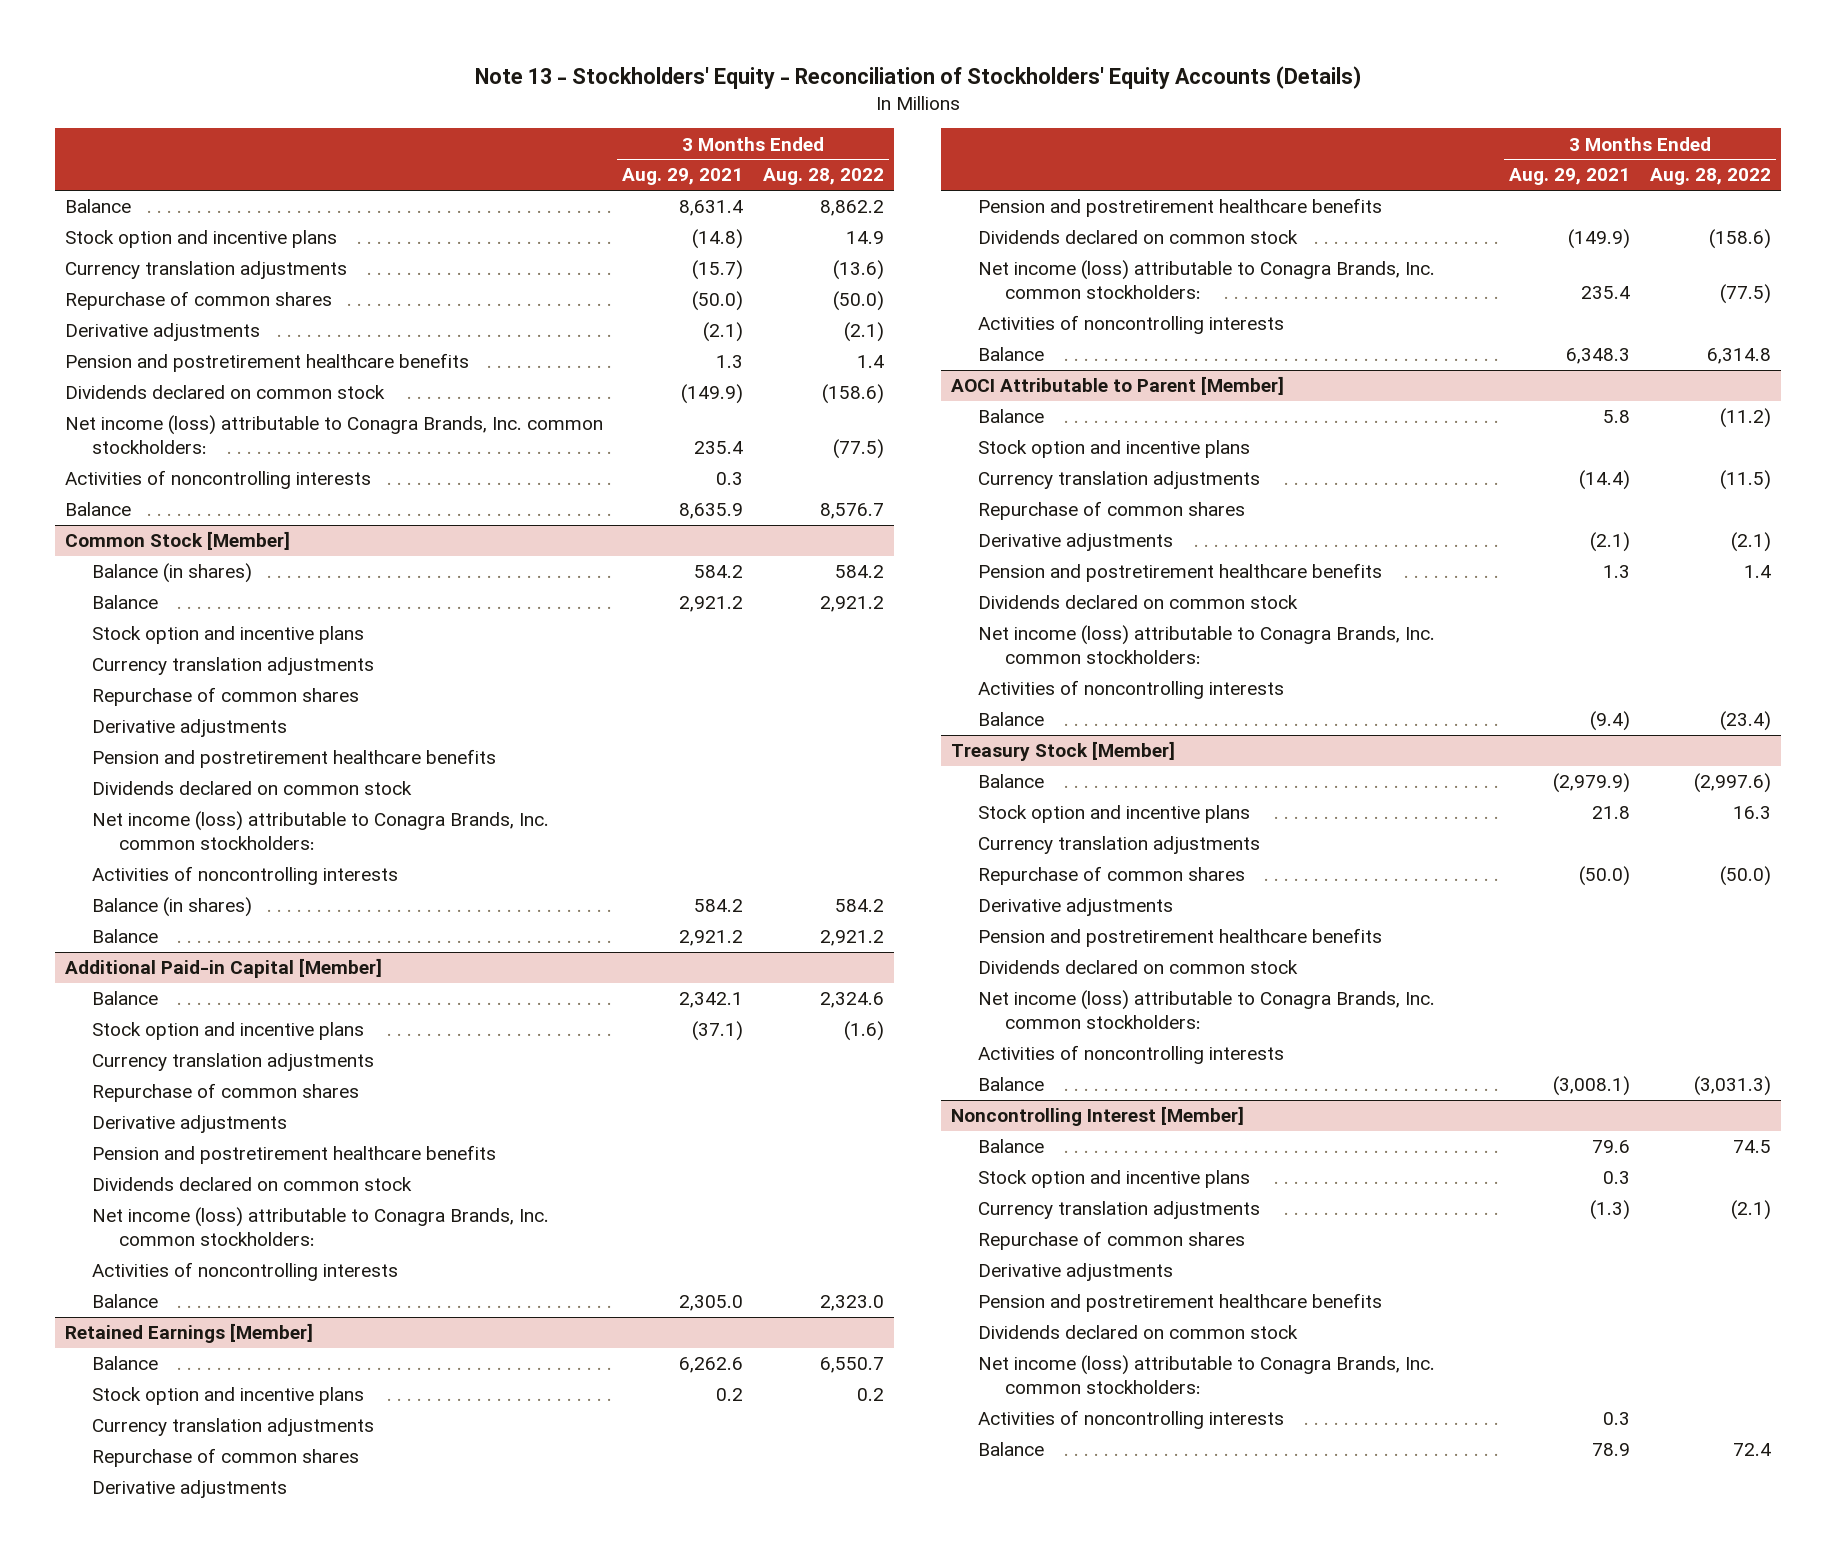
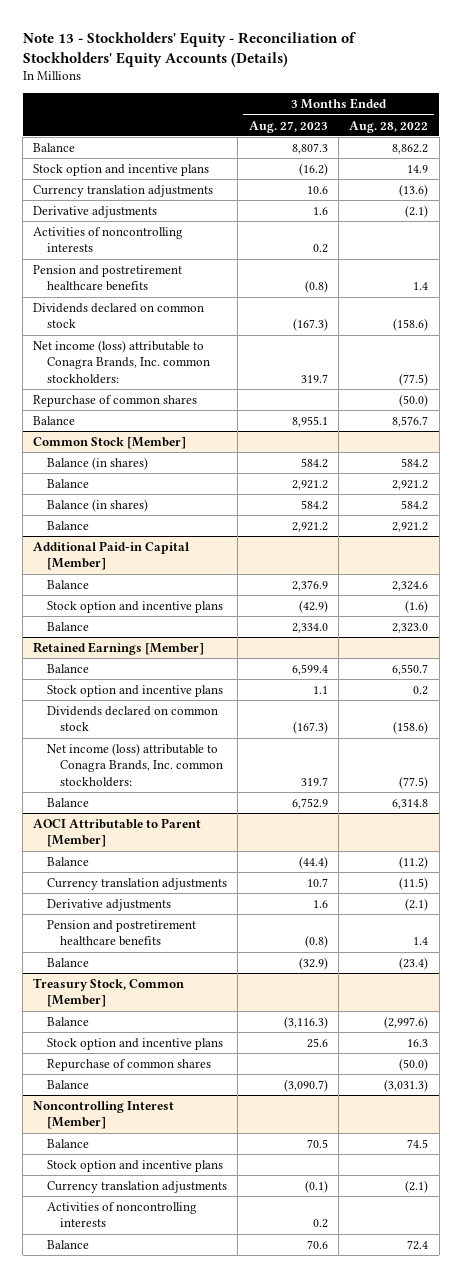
[622,168,744,186] Aug. 29, 2021 -> none
none -> [248,120,328,133] Aug. 27, 2023
[64,470,371,490] Activities of noncontrolling interests -> [33,226,184,253] Activities of noncontrolling interests
[64,291,332,311] Repurchase of common shares -> [33,394,198,407] Repurchase of common shares
[91,626,364,645] Stock option and incentive plans -> none
[91,657,374,676] Currency translation adjustments -> none
[91,687,359,707] Repurchase of common shares -> none
[91,719,287,738] Derivative adjustments -> none
[91,749,496,769] Pension and postretirement healthcare benefits -> none
[91,781,412,796] Dividends declared on common stock -> none
[91,811,549,850] Net income (loss) attributable to Conagra Brands, Inc. common stockholders: -> none
[91,866,398,886] Activities of noncontrolling interests -> none
[91,1053,374,1072] Currency translation adjustments -> none
[91,1083,359,1103] Repurchase of common shares -> none
[91,1115,287,1134] Derivative adjustments -> none
[91,1145,496,1165] Pension and postretirement healthcare benefits -> none
[91,1177,412,1192] Dividends declared on common stock -> none
[91,1207,549,1246] Net income (loss) attributable to Conagra Brands, Inc. common stockholders: -> none
[91,1262,398,1282] Activities of noncontrolling interests -> none
[91,1418,374,1437] Currency translation adjustments -> none
[91,1448,359,1468] Repurchase of common shares -> none
[91,1480,287,1499] Derivative adjustments -> none
[978,198,1383,218] Pension and postretirement healthcare benefits -> none
[978,315,1285,335] Activities of noncontrolling interests -> none
[978,440,1251,459] Stock option and incentive plans -> none
[978,501,1246,521] Repurchase of common shares -> none
[978,595,1299,610] Dividends declared on common stock -> none
[978,625,1436,664] Net income (loss) attributable to Conagra Brands, Inc. common stockholders: -> none
[978,680,1285,700] Activities of noncontrolling interests -> none
[951,741,1176,762] Treasury Stock [Member] -> [33,977,185,1008] Treasury Stock, Common [Member]
[978,836,1261,855] Currency translation adjustments -> none
[978,898,1174,917] Derivative adjustments -> none
[978,928,1383,948] Pension and postretirement healthcare benefits -> none
[978,960,1299,975] Dividends declared on common stock -> none
[978,990,1436,1029] Net income (loss) attributable to Conagra Brands, Inc. common stockholders: -> none
[978,1045,1285,1065] Activities of noncontrolling interests -> none
[978,1231,1246,1251] Repurchase of common shares -> none
[978,1263,1174,1282] Derivative adjustments -> none
[978,1293,1383,1313] Pension and postretirement healthcare benefits -> none
[978,1325,1299,1340] Dividends declared on common stock -> none
[978,1355,1436,1394] Net income (loss) attributable to Conagra Brands, Inc. common stockholders: -> none

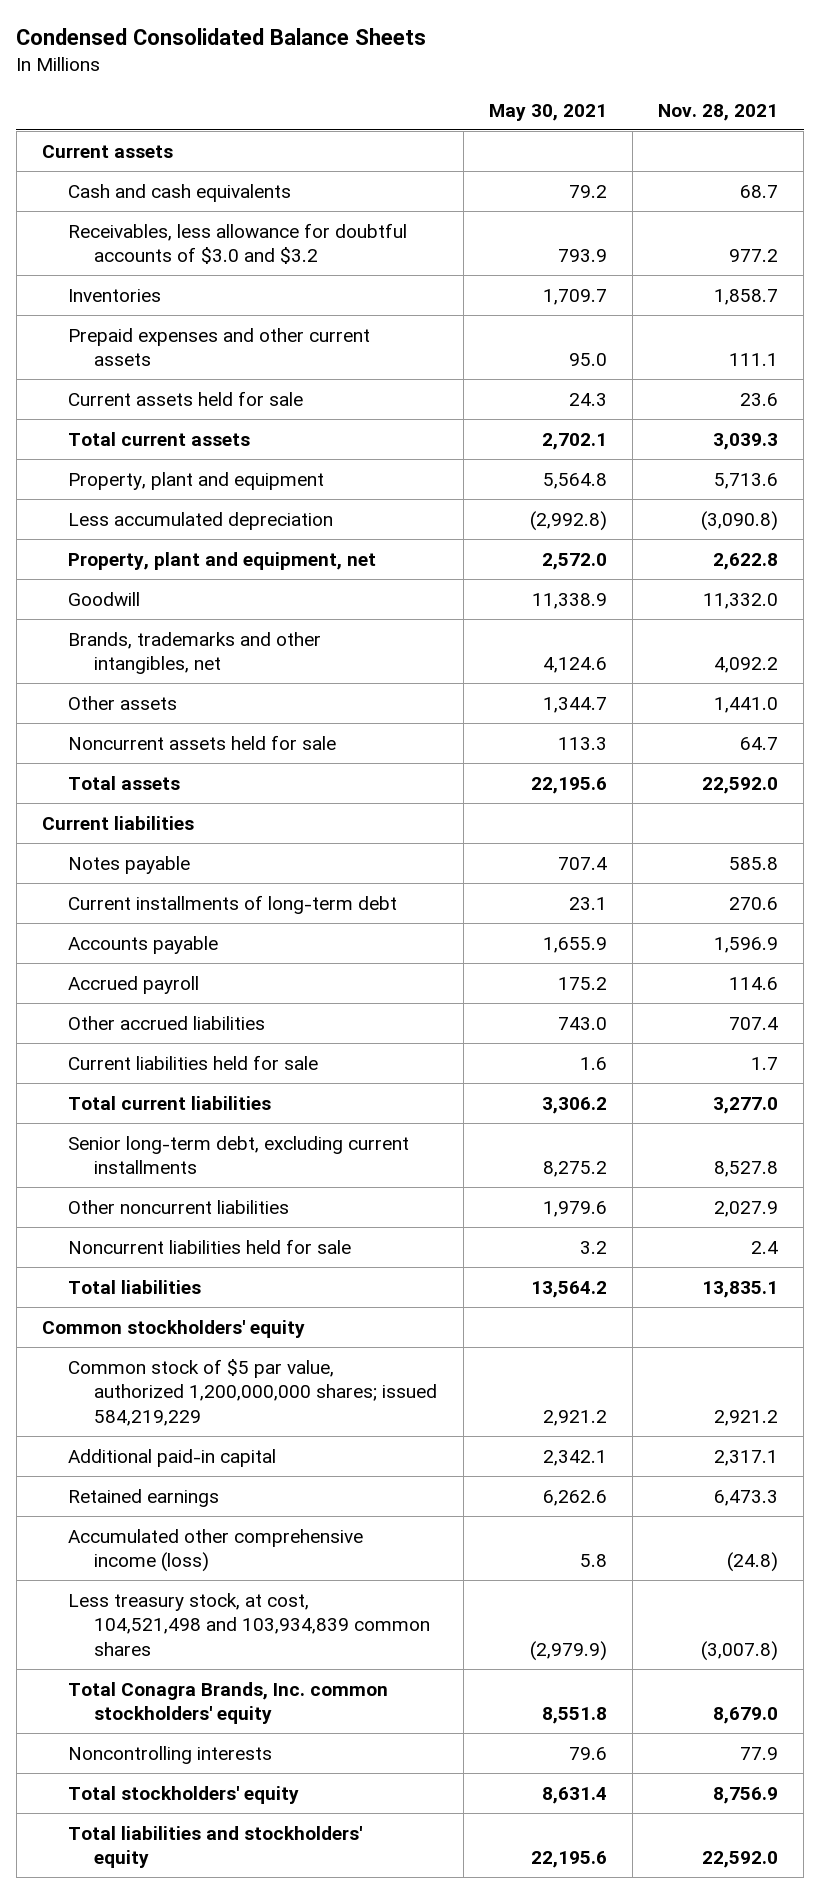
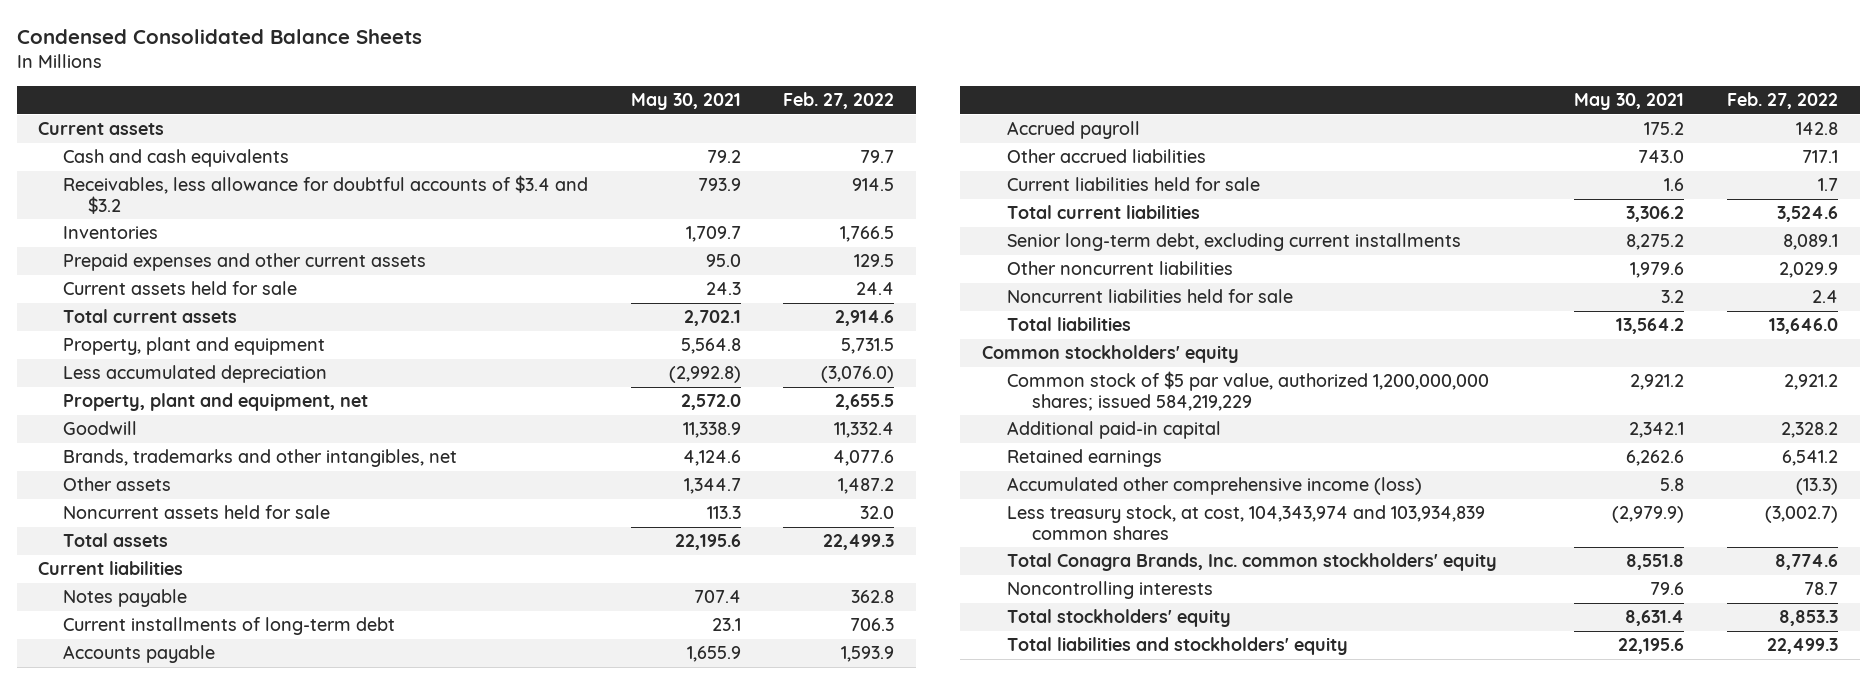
[658,103,779,121] Nov. 28, 2021 -> none
none -> [783,92,895,110] Feb. 27, 2022
[68,222,408,265] Receivables, less allowance for doubtful accounts of $3.0 and $3.2 -> [62,175,588,214] Receivables, less allowance for doubtful accounts of $3.4 and $3.2
[68,1592,431,1656] Less treasury stock, at cost, 104,521,498 and 103,934,839 common shares -> [1006,505,1485,540] Less treasury stock, at cost, 104,343,974 and 103,934,839 common shares

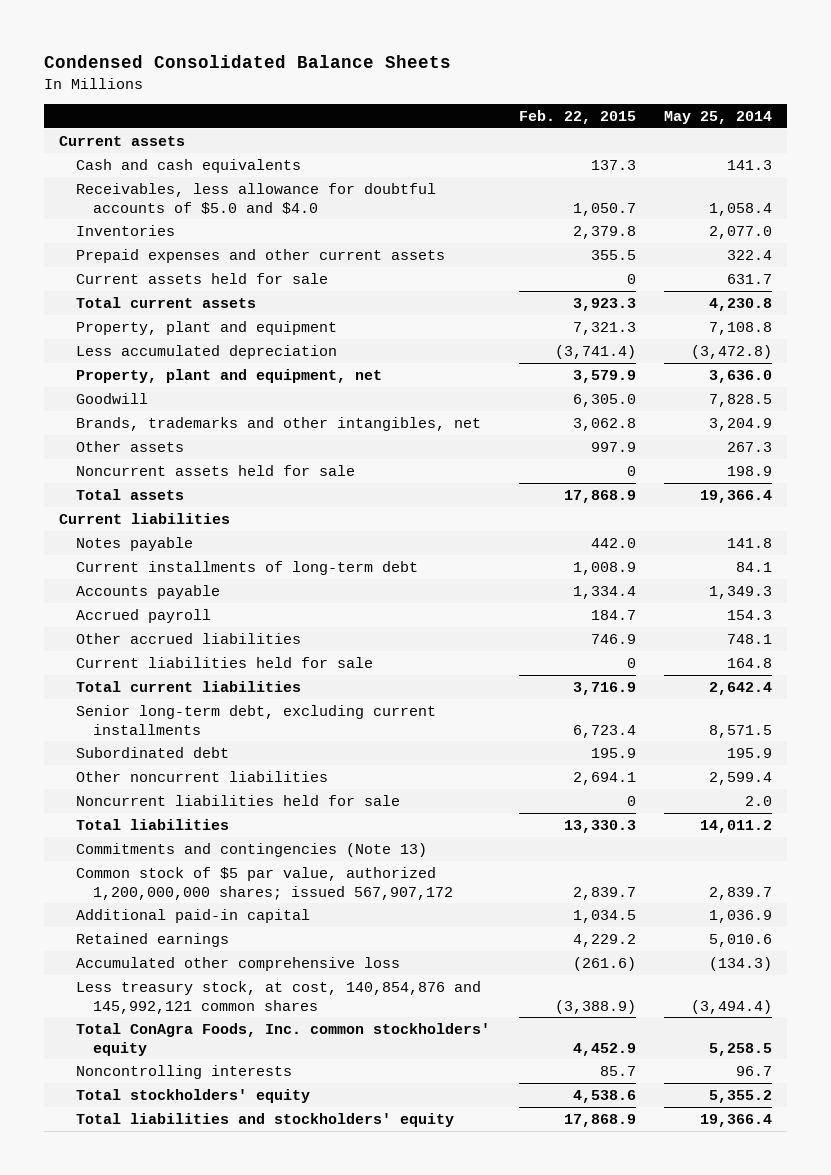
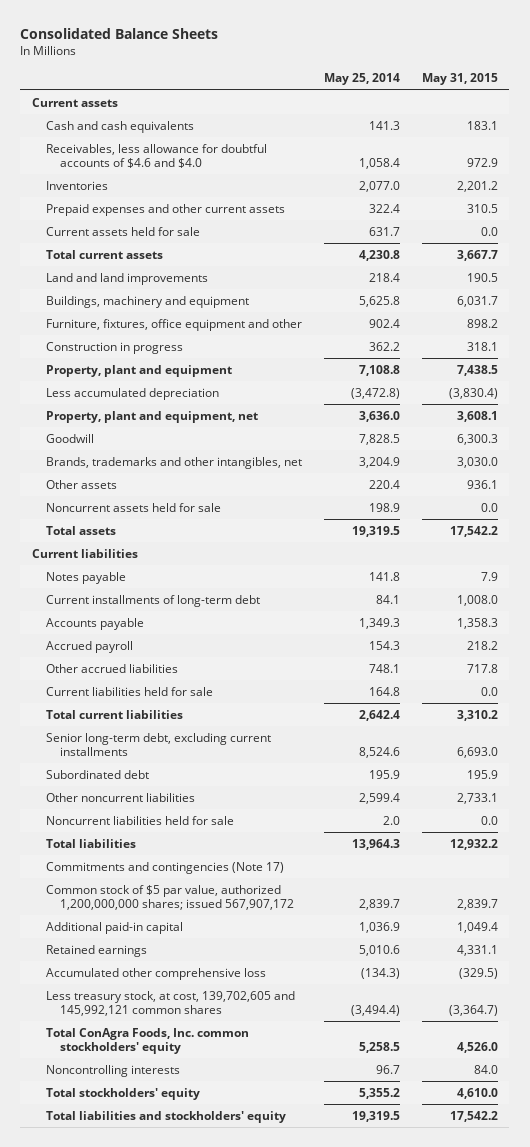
[44,55,452,69] Condensed Consolidated Balance Sheets -> [20,27,219,39] Consolidated Balance Sheets
[518,109,636,124] Feb. 22, 2015 -> none
none -> [422,73,499,86] May 31, 2015
[76,182,437,214] Receivables, less allowance for doubtful accounts of $5.0 and $4.0 -> [45,143,267,169] Receivables, less allowance for doubtful accounts of $4.6 and $4.0
none -> [45,272,208,285] Land and land improvements
none -> [45,295,249,308] Buildings, machinery and equipment
none -> [45,318,302,331] Furniture, fixtures, office equipment and other
none -> [45,341,183,354] Construction in progress
[727,441,773,452] 267.3 -> [369,479,401,489] 220.4
[700,489,773,503] 19,366.4 -> [352,525,401,537] 19,319.5
[709,724,773,738] 8,571.5 -> [359,747,401,759] 8,524.6
[700,819,773,833] 14,011.2 -> [352,838,401,850] 13,964.3
[76,842,428,857] Commitments and contingencies (Note 13) -> [45,861,284,874] Commitments and contingencies (Note 17)
[76,980,482,1014] Less treasury stock, at cost, 140,854,876 and 145,992,121 common shares -> [45,990,295,1017] Less treasury stock, at cost, 139,702,605 and 145,992,121 common shares
[700,1113,773,1127] 19,366.4 -> [352,1110,401,1122] 19,319.5

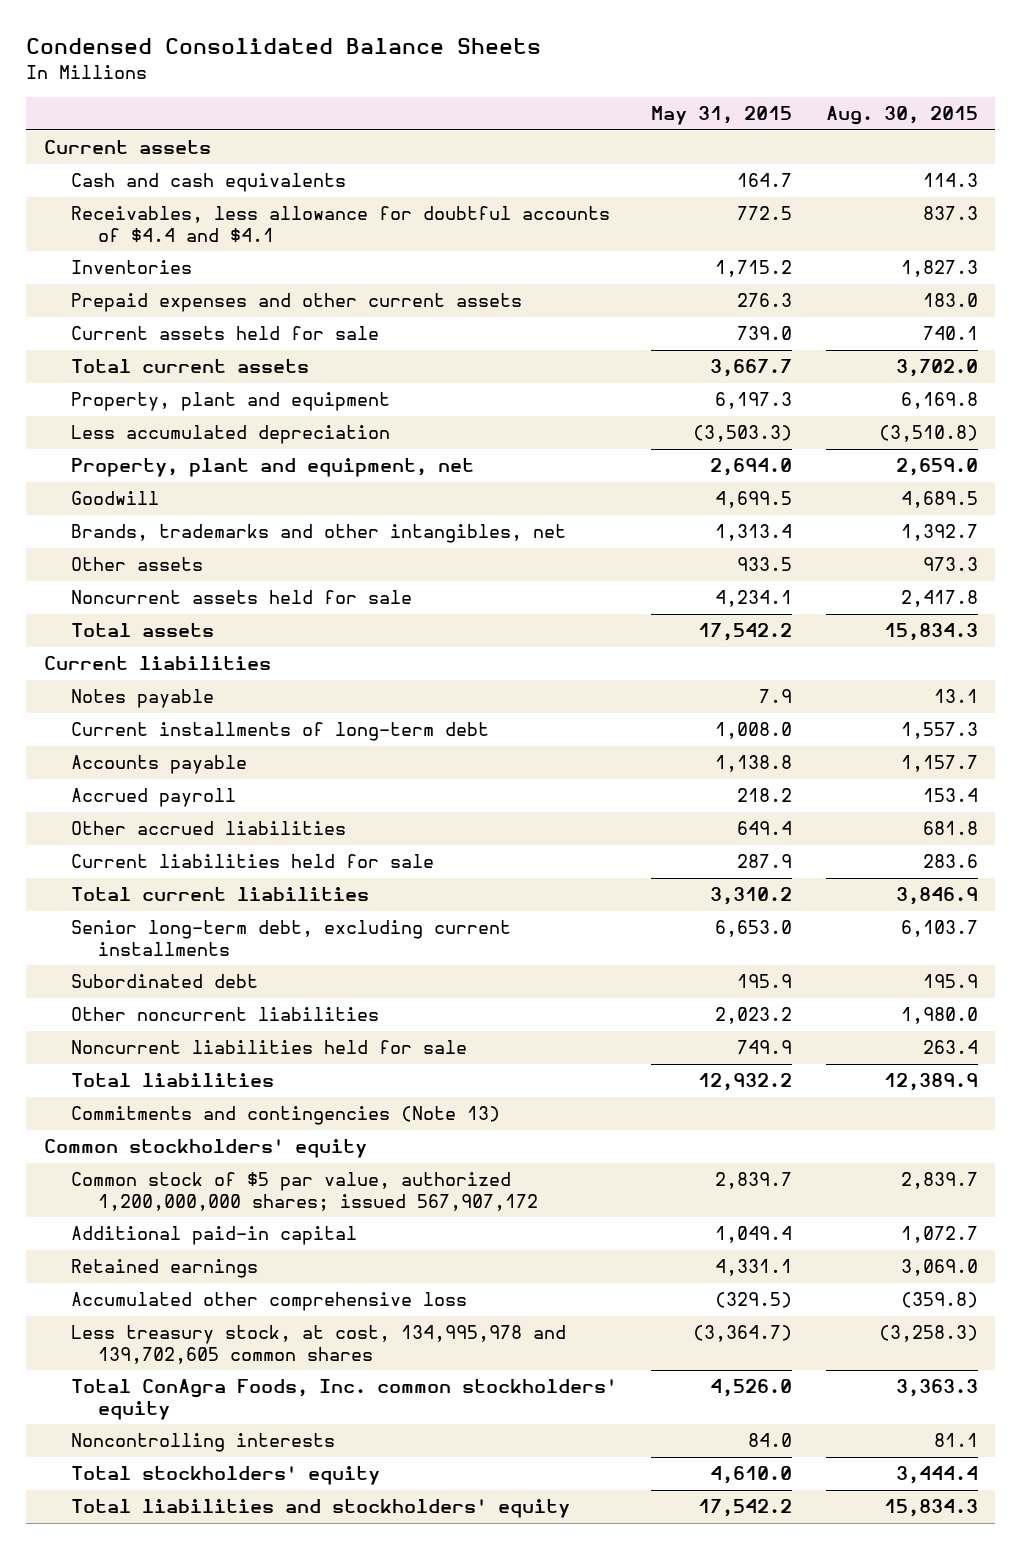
[20,27,219,39] Consolidated Balance Sheets -> [26,38,542,55] Condensed Consolidated Balance Sheets
[324,73,401,86] May 25, 2014 -> none
none -> [826,105,979,125] Aug. 30, 2015
[467,120,499,130] 183.1 -> [736,173,792,188] 164.7
[45,143,267,169] Receivables, less allowance for doubtful accounts of $4.6 and $4.0 -> [70,206,610,242] Receivables, less allowance for doubtful accounts of $4.4 and $4.1
[467,158,499,168] 972.9 -> [736,206,792,221] 772.5
[457,180,499,192] 2,201.2 -> [714,260,792,278] 1,715.2
[467,203,499,213] 310.5 -> [736,293,792,308] 276.3
[481,226,499,236] 0.0 -> [736,326,792,341] 739.0
[45,272,208,285] Land and land improvements -> none
[45,295,249,308] Buildings, machinery and equipment -> none
[45,318,302,331] Furniture, fixtures, office equipment and other -> none
[45,341,183,354] Construction in progress -> none
[457,364,499,376] 7,438.5 -> [714,392,792,410] 6,197.3
[449,387,499,399] (3,830.4) -> [692,425,792,443] (3,503.3)
[457,410,499,422] 3,608.1 -> [709,458,792,477] 2,694.0
[457,433,499,445] 6,300.3 -> [714,491,792,509] 4,699.5
[457,456,499,468] 3,030.0 -> [714,524,792,542] 1,313.4
[467,479,499,489] 936.1 -> [736,557,792,572] 933.5
[481,502,499,512] 0.0 -> [714,590,792,608] 4,234.1
[457,617,499,629] 1,358.3 -> [714,755,792,773] 1,138.8
[467,663,499,673] 717.8 -> [736,821,792,836] 649.4
[481,686,499,696] 0.0 -> [736,854,792,869] 287.9
[457,747,499,759] 6,693.0 -> [714,920,792,938] 6,653.0
[457,792,499,804] 2,733.1 -> [714,1007,792,1025] 2,023.2
[481,815,499,825] 0.0 -> [736,1040,792,1055] 749.9
[45,861,284,874] Commitments and contingencies (Note 17) -> [70,1106,500,1126] Commitments and contingencies (Note 13)
none -> [43,1139,367,1159] Common stockholders' equity
[45,990,295,1017] Less treasury stock, at cost, 139,702,605 and 145,992,121 common shares -> [70,1325,566,1364] Less treasury stock, at cost, 134,995,978 and 139,702,605 common shares

